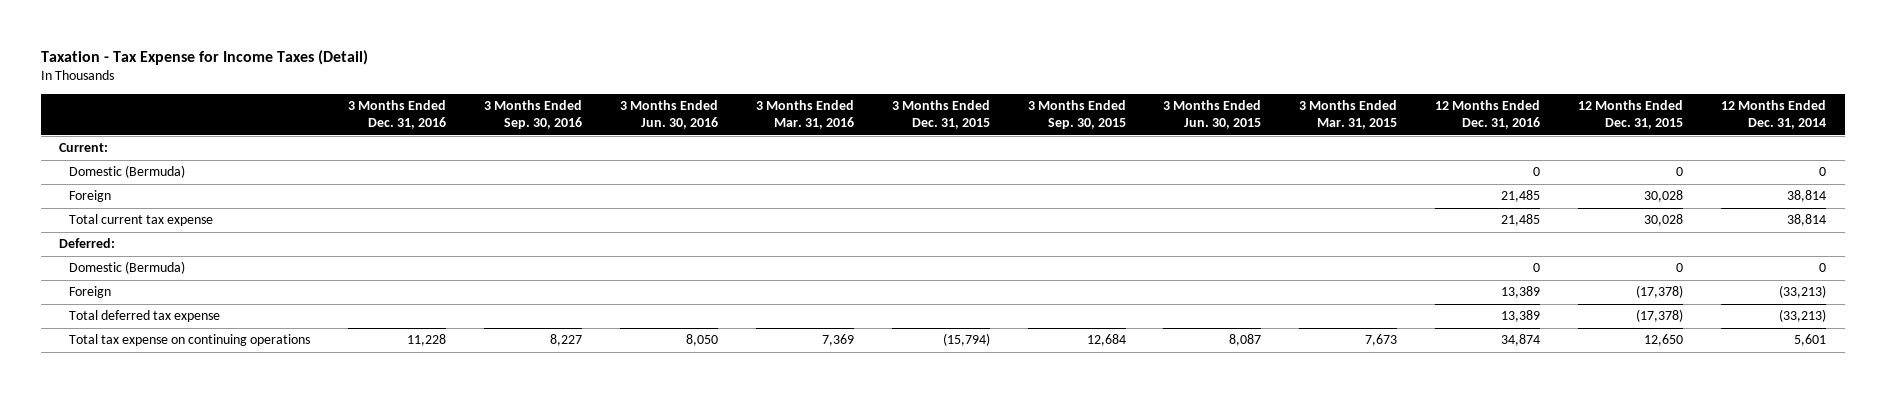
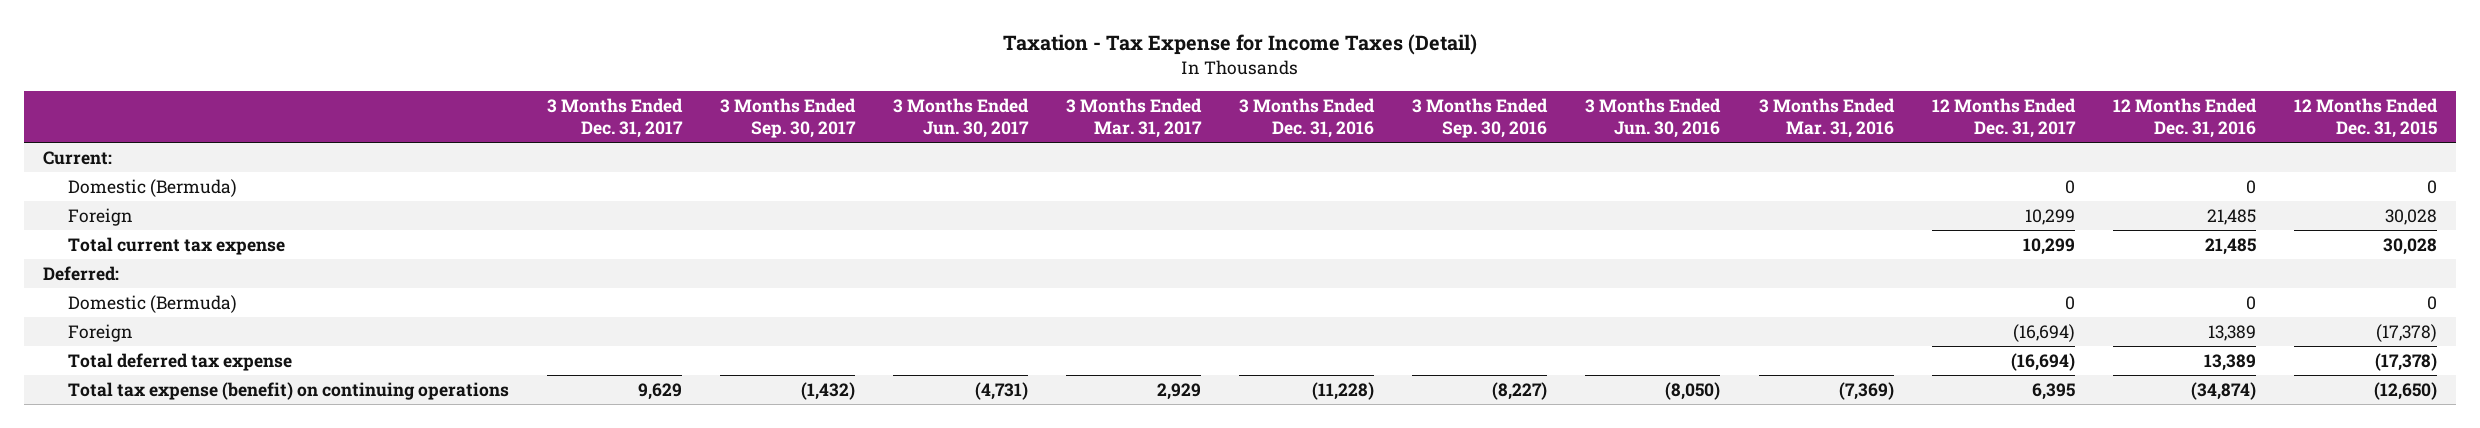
[891,99,990,130] 3 Months Ended Dec. 31, 2015 -> none
[1027,99,1126,130] 3 Months Ended Sep. 30, 2015 -> none
[1163,99,1262,130] 3 Months Ended Jun. 30, 2015 -> none
[1299,99,1398,130] 3 Months Ended Mar. 31, 2015 -> none
[1721,99,1827,130] 12 Months Ended Dec. 31, 2014 -> none
none -> [546,97,683,138] 3 Months Ended Dec. 31, 2017
none -> [719,97,856,138] 3 Months Ended Sep. 30, 2017
none -> [892,97,1029,138] 3 Months Ended Jun. 30, 2017
none -> [1066,97,1203,138] 3 Months Ended Mar. 31, 2017
none -> [1931,97,2076,138] 12 Months Ended Dec. 31, 2017
[69,334,311,347] Total tax expense on continuing operations -> [67,381,509,400] Total tax expense (benefit) on continuing operations
[406,334,446,347] 11,228 -> [1312,381,1375,400] (11,228)
[549,334,582,347] 8,227 -> [1492,381,1548,400] (8,227)
[685,334,718,347] 8,050 -> [1665,381,1721,400] (8,050)
[821,334,854,347] 7,369 -> [1838,381,1894,400] (7,369)
[1501,334,1541,347] 34,874 -> [2190,381,2256,400] (34,874)
[1644,334,1684,347] 12,650 -> [2374,381,2438,400] (12,650)

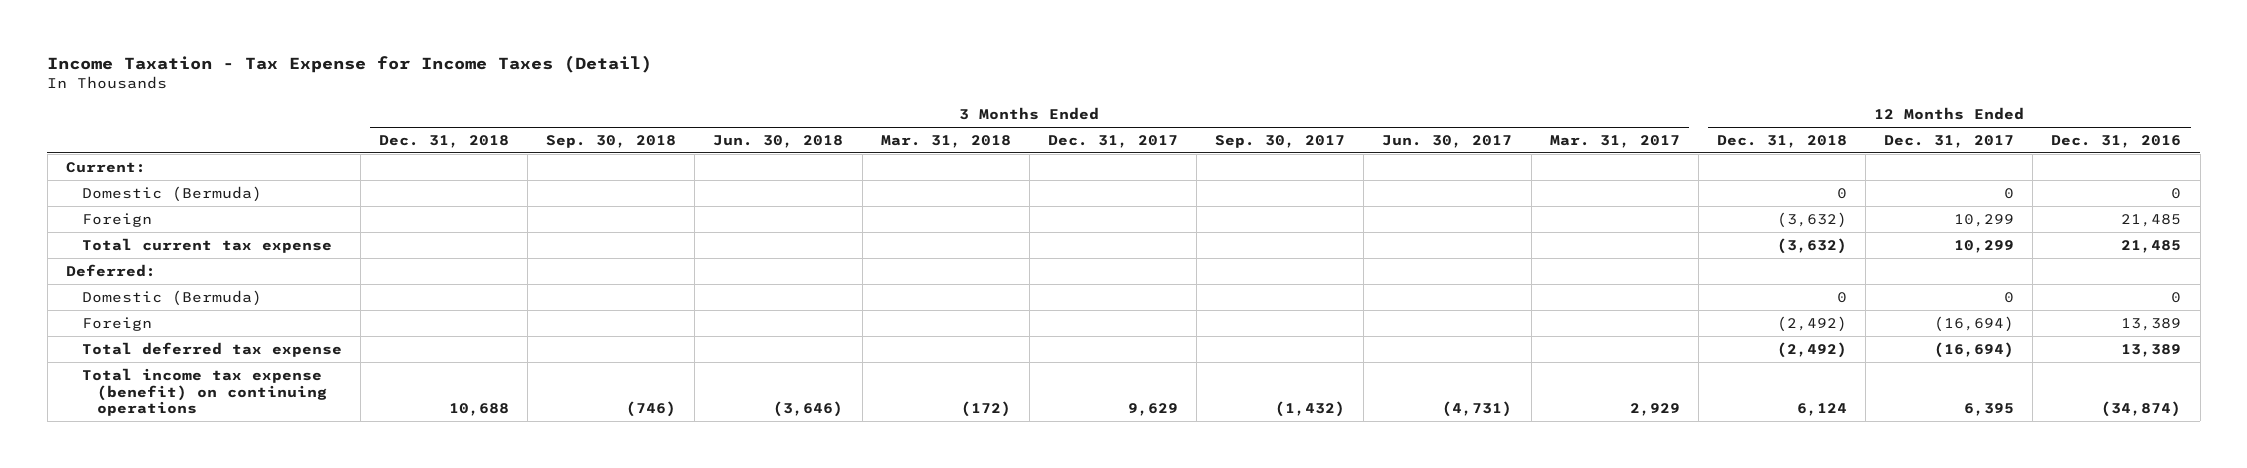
[1002,34,1477,56] Taxation - Tax Expense for Income Taxes (Detail) -> [47,54,653,73] Income Taxation - Tax Expense for Income Taxes (Detail)
[1239,97,1376,138] 3 Months Ended Dec. 31, 2016 -> none
[1412,97,1549,138] 3 Months Ended Sep. 30, 2016 -> none
[1585,97,1722,138] 3 Months Ended Jun. 30, 2016 -> none
[1758,97,1895,138] 3 Months Ended Mar. 31, 2016 -> none
[2294,97,2439,138] 12 Months Ended Dec. 31, 2015 -> none
none -> [378,134,509,148] Dec. 31, 2018
none -> [546,134,677,148] Sep. 30, 2018
none -> [713,134,844,148] Jun. 30, 2018
none -> [880,134,1011,148] Mar. 31, 2018
none -> [1716,134,1847,148] Dec. 31, 2018
[67,381,509,400] Total tax expense (benefit) on continuing operations -> [81,367,328,417] Total income tax expense (benefit) on continuing operations

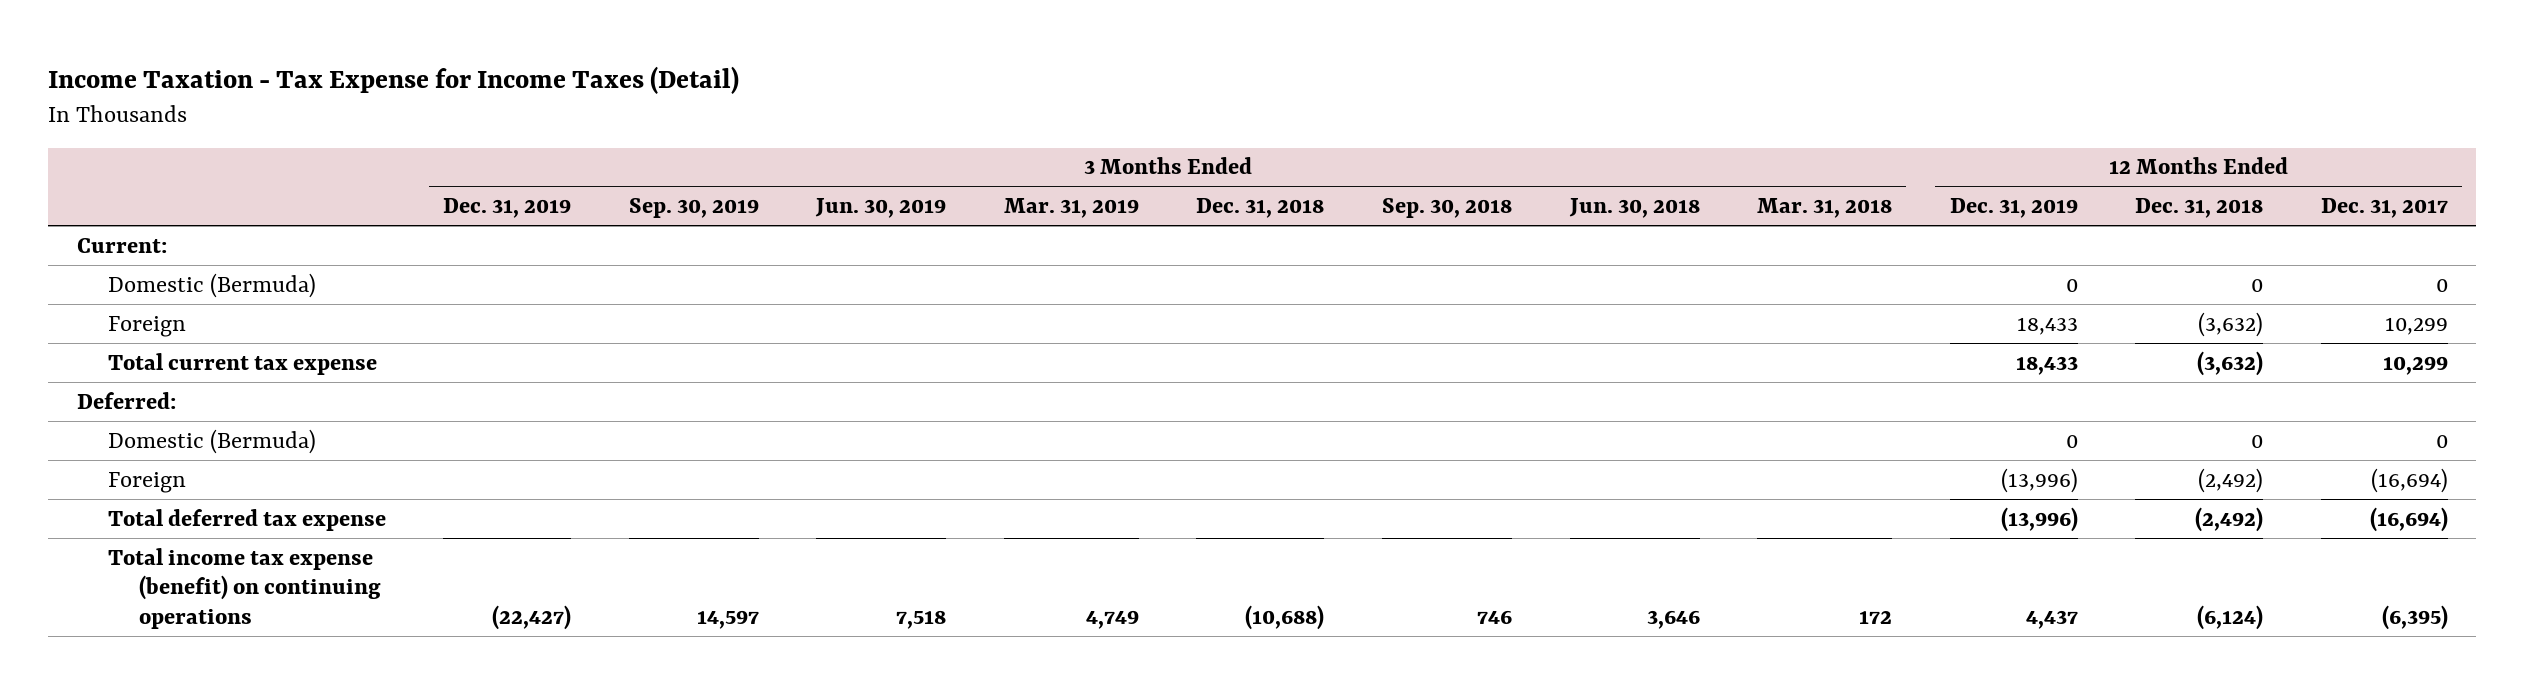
[1047,134,1178,148] Dec. 31, 2017 -> none
[1215,134,1346,148] Sep. 30, 2017 -> none
[1382,134,1513,148] Jun. 30, 2017 -> none
[1549,134,1680,148] Mar. 31, 2017 -> none
[2051,134,2182,148] Dec. 31, 2016 -> none
none -> [443,198,572,219] Dec. 31, 2019
none -> [628,198,759,219] Sep. 30, 2019
none -> [815,198,947,219] Jun. 30, 2019
none -> [1003,198,1139,219] Mar. 31, 2019
none -> [1949,198,2078,219] Dec. 31, 2019
[448,403,509,417] 10,688 -> [1245,604,1325,630] (10,688)
[626,401,677,418] (746) -> [1477,609,1513,624] 746
[773,401,844,418] (3,646) -> [1646,609,1700,629] 3,646
[960,401,1011,418] (172) -> [1859,610,1893,624] 172
[1796,403,1847,417] 6,124 -> [2197,604,2264,630] (6,124)
[1964,403,2015,417] 6,395 -> [2381,604,2448,630] (6,395)

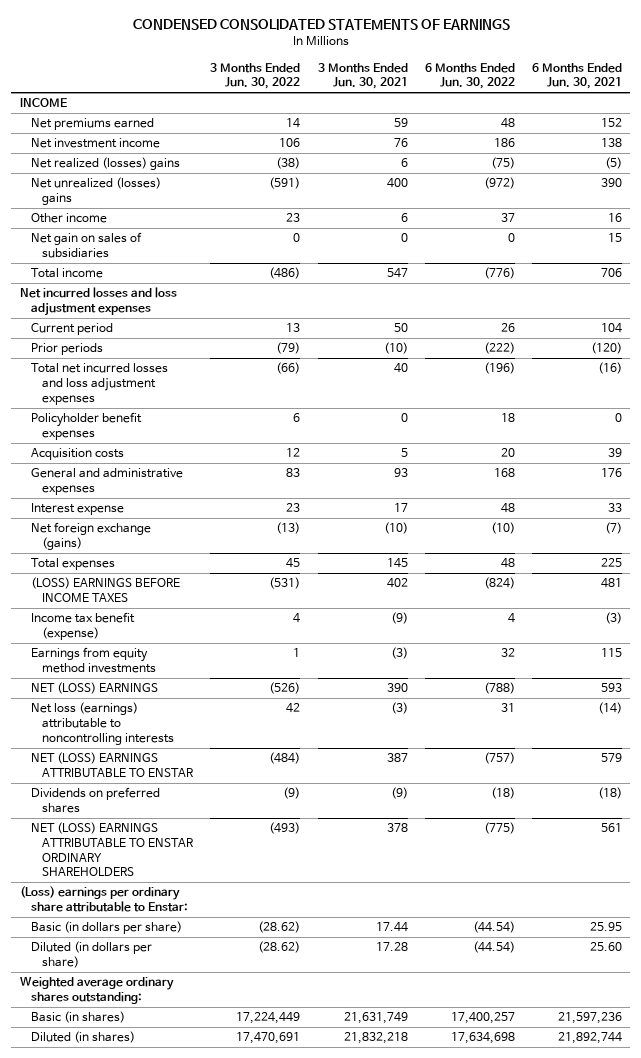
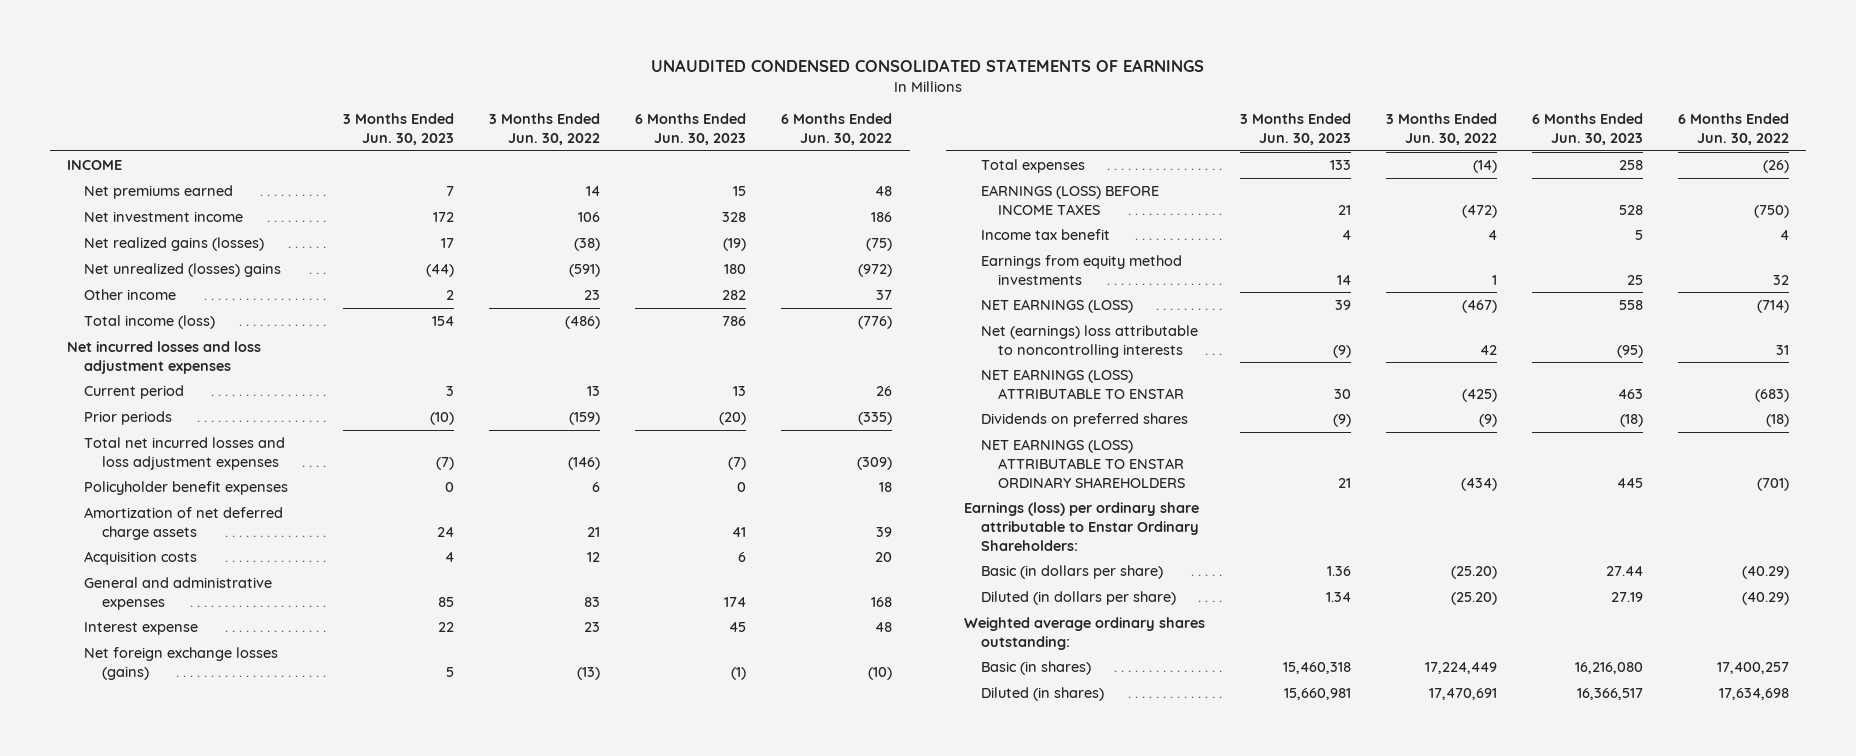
[132,19,510,31] CONDENSED CONSOLIDATED STATEMENTS OF EARNINGS -> [651,59,1205,73] UNAUDITED CONDENSED CONSOLIDATED STATEMENTS OF EARNINGS
[317,62,408,90] 3 Months Ended Jun. 30, 2021 -> none
[531,62,622,90] 6 Months Ended Jun. 30, 2021 -> none
none -> [343,113,455,146] 3 Months Ended Jun. 30, 2023
none -> [635,113,747,146] 6 Months Ended Jun. 30, 2023
[30,157,180,171] Net realized (losses) gains -> [84,236,265,251] Net realized gains (losses)
[30,232,142,259] Net gain on sales of subsidiaries -> none
[30,268,103,279] Total income -> [84,314,216,329] Total income (loss)
[276,342,301,355] (79) -> [569,411,601,425] (159)
[483,342,515,355] (222) -> [858,411,893,425] (335)
[276,362,301,375] (66) -> [568,456,601,470] (146)
[483,362,515,375] (196) -> [857,456,893,470] (309)
none -> [84,506,284,540] Amortization of net deferred charge assets
[30,522,151,551] Net foreign exchange (gains) -> [84,646,279,680] Net foreign exchange losses (gains)
[286,558,301,569] 45 -> [1472,159,1497,173] (14)
[500,558,515,569] 48 -> [1762,159,1789,173] (26)
[30,577,180,603] (LOSS) EARNINGS BEFORE INCOME TAXES -> [980,184,1159,215] EARNINGS (LOSS) BEFORE INCOME TAXES
[269,577,301,590] (531) -> [1461,204,1497,218] (472)
[483,577,515,590] (824) -> [1753,204,1789,218] (750)
[30,612,135,641] Income tax benefit (expense) -> [980,228,1110,240] Income tax benefit
[30,682,158,695] NET (LOSS) EARNINGS -> [980,298,1133,313] NET EARNINGS (LOSS)
[269,682,301,695] (526) -> [1461,299,1497,313] (467)
[483,682,515,695] (788) -> [1756,299,1789,313] (714)
[30,702,175,745] Net loss (earnings) attributable to noncontrolling interests -> [980,324,1198,358] Net (earnings) loss attributable to noncontrolling interests
[30,752,195,778] NET (LOSS) EARNINGS ATTRIBUTABLE TO ENSTAR -> [980,368,1184,399] NET EARNINGS (LOSS) ATTRIBUTABLE TO ENSTAR
[269,752,301,765] (484) -> [1461,388,1497,402] (425)
[483,752,515,765] (757) -> [1754,388,1789,402] (683)
[30,822,195,877] NET (LOSS) EARNINGS ATTRIBUTABLE TO ENSTAR ORDINARY SHAREHOLDERS -> [980,438,1185,488] NET EARNINGS (LOSS) ATTRIBUTABLE TO ENSTAR ORDINARY SHAREHOLDERS
[269,822,301,835] (493) -> [1460,477,1497,491] (434)
[483,822,515,835] (775) -> [1756,477,1789,491] (701)
[19,886,188,913] (Loss) earnings per ordinary share attributable to Enstar: -> [963,501,1199,551] Earnings (loss) per ordinary share attributable to Enstar Ordinary Shareholders:
[258,921,301,934] (28.62) -> [1450,565,1497,579] (25.20)
[472,921,515,934] (44.54) -> [1741,565,1789,579] (40.29)
[258,941,301,954] (28.62) -> [1450,591,1497,605] (25.20)
[472,941,515,954] (44.54) -> [1741,591,1789,605] (40.29)

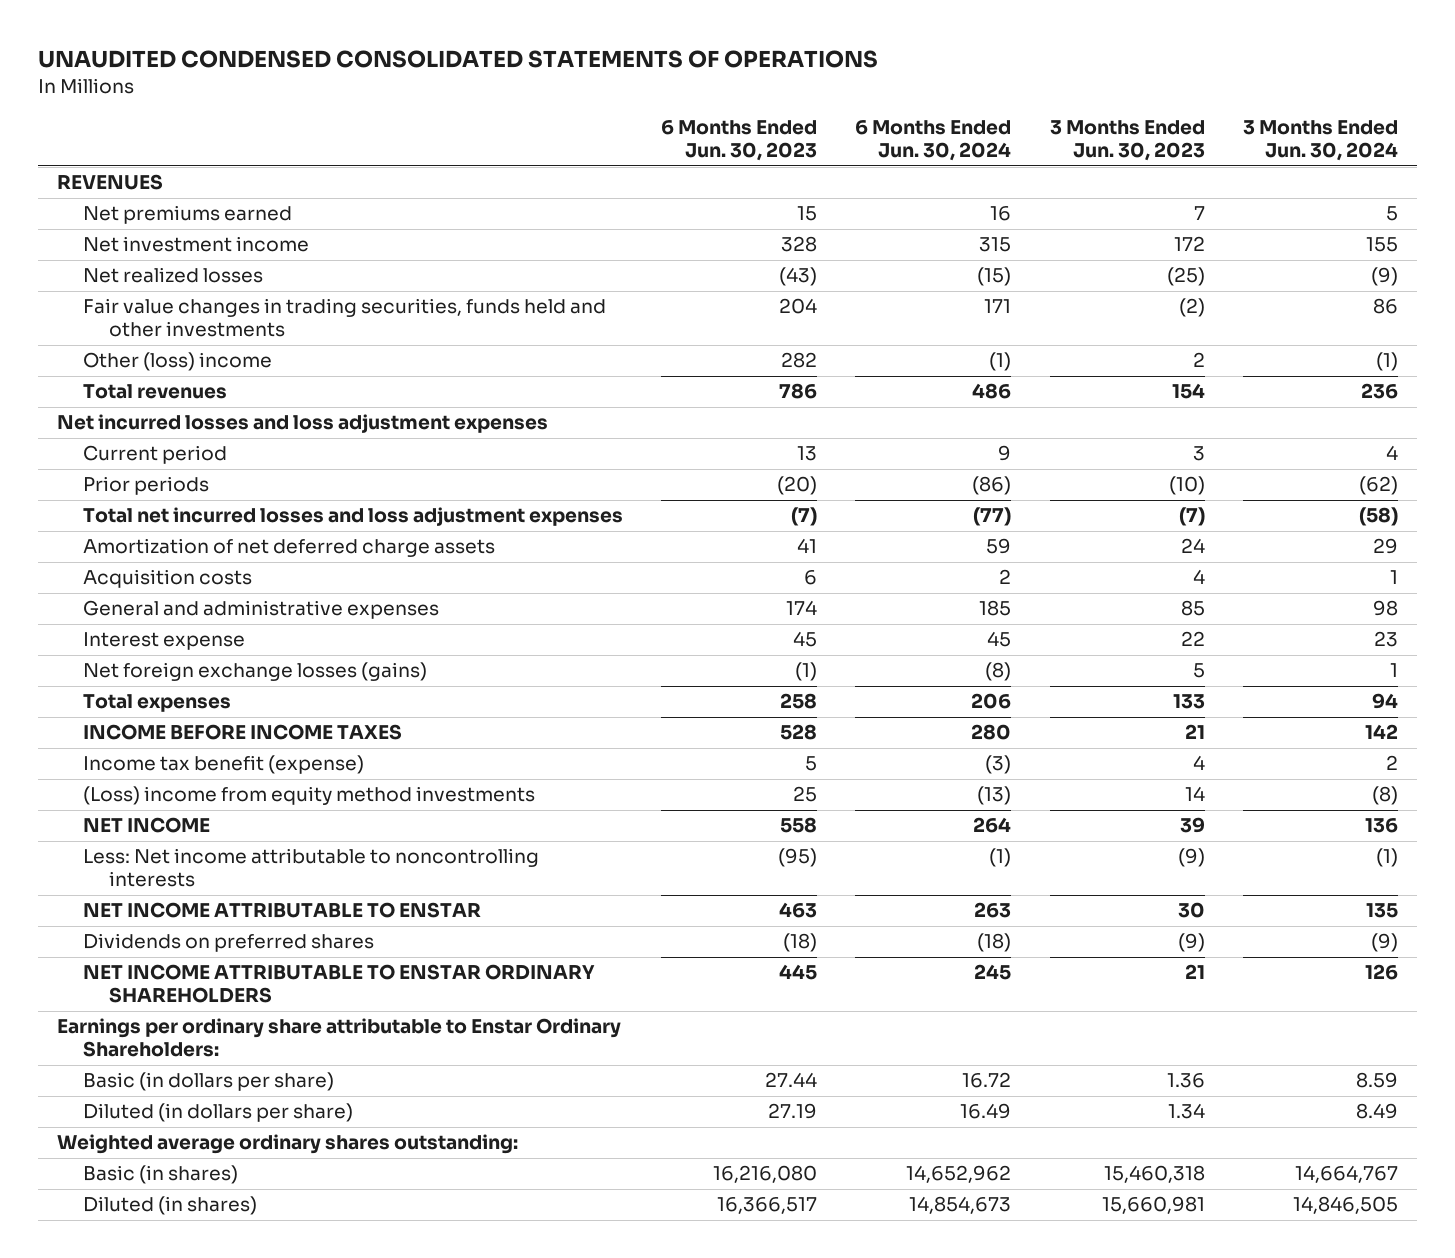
[651,59,1205,73] UNAUDITED CONDENSED CONSOLIDATED STATEMENTS OF EARNINGS -> [37,50,878,69] UNAUDITED CONDENSED CONSOLIDATED STATEMENTS OF OPERATIONS
[489,113,601,146] 3 Months Ended Jun. 30, 2022 -> none
[781,113,893,146] 6 Months Ended Jun. 30, 2022 -> none
none -> [855,120,1012,162] 6 Months Ended Jun. 30, 2024
none -> [1242,120,1398,162] 3 Months Ended Jun. 30, 2024
[67,159,123,170] INCOME -> [56,174,163,191] REVENUES
[84,262,282,277] Net unrealized (losses) gains -> none
[84,236,265,251] Net realized gains (losses) -> [83,267,264,284] Net realized losses
[441,237,455,248] 17 -> [1166,267,1205,287] (25)
[723,237,747,251] (19) -> [779,267,818,287] (43)
none -> [83,298,607,338] Fair value changes in trading securities, funds held and other investments
[84,288,177,300] Other income -> [83,352,273,372] Other (loss) income
[84,314,216,329] Total income (loss) -> [83,384,228,400] Total revenues
[84,480,289,495] Policyholder benefit expenses -> none
[980,184,1159,215] EARNINGS (LOSS) BEFORE INCOME TAXES -> [83,724,403,741] INCOME BEFORE INCOME TAXES
[980,228,1110,240] Income tax benefit -> [83,755,365,775] Income tax benefit (expense)
[980,254,1182,285] Earnings from equity method investments -> [83,786,536,806] (Loss) income from equity method investments
[980,298,1133,313] NET EARNINGS (LOSS) -> [83,817,211,834] NET INCOME
[980,324,1198,358] Net (earnings) loss attributable to noncontrolling interests -> [83,848,540,888] Less: Net income attributable to noncontrolling interests
[980,368,1184,399] NET EARNINGS (LOSS) ATTRIBUTABLE TO ENSTAR -> [83,902,482,919] NET INCOME ATTRIBUTABLE TO ENSTAR
[980,438,1185,488] NET EARNINGS (LOSS) ATTRIBUTABLE TO ENSTAR ORDINARY SHAREHOLDERS -> [83,964,596,1004] NET INCOME ATTRIBUTABLE TO ENSTAR ORDINARY SHAREHOLDERS
[963,501,1199,551] Earnings (loss) per ordinary share attributable to Enstar Ordinary Shareholders: -> [56,1018,621,1058] Earnings per ordinary share attributable to Enstar Ordinary Shareholders:

